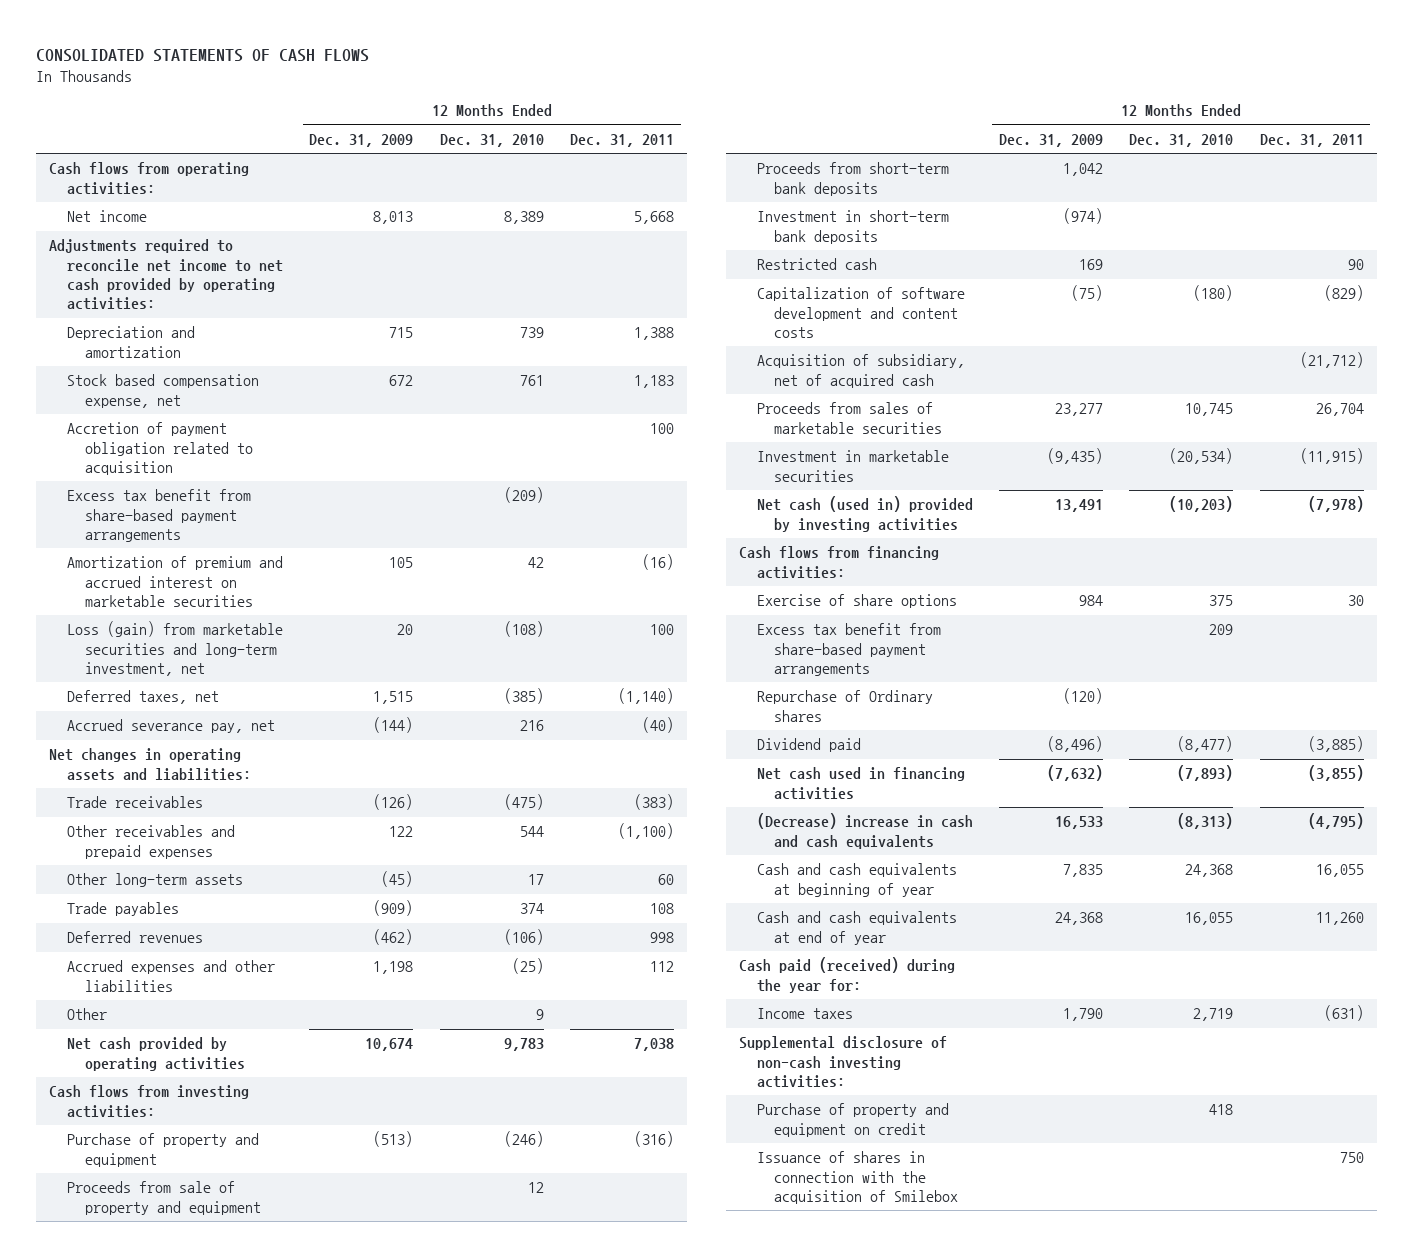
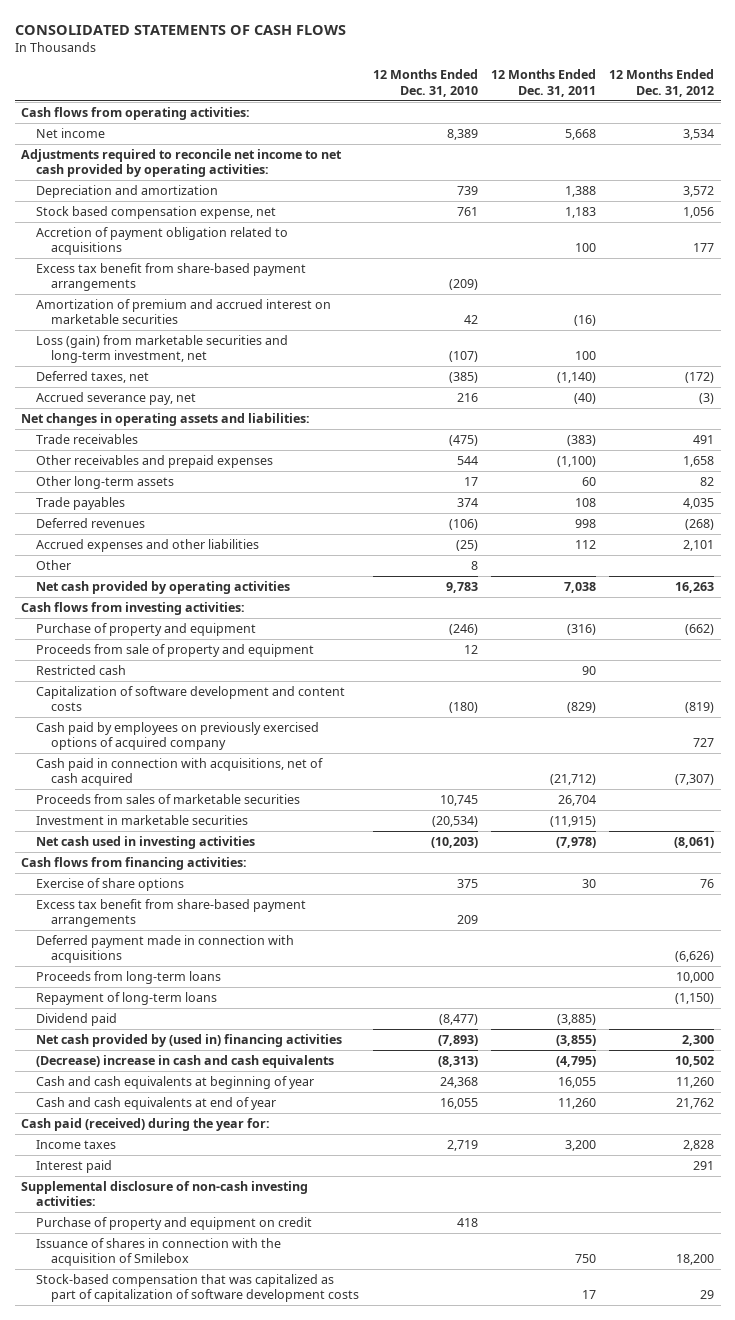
[309,133,414,147] Dec. 31, 2009 -> none
none -> [609,69,715,97] 12 Months Ended Dec. 31, 2012
[66,422,253,476] Accretion of payment obligation related to acquisition -> [36,226,289,256] Accretion of payment obligation related to acquisitions
[503,621,544,638] (108) -> [448,351,478,363] (107)
[535,1009,544,1021] 9 -> [470,560,478,570] 8
[756,162,949,196] Proceeds from short-term bank deposits -> none
[756,210,949,244] Investment in short-term bank deposits -> none
none -> [36,721,320,751] Cash paid by employees on previously exercised options of acquired company
[756,354,965,388] Acquisition of subsidiary, net of acquired cash -> [36,757,324,787] Cash paid in connection with acquisitions, net of cash acquired
[756,496,973,532] Net cash (used in) provided by investing activities -> [36,835,256,849] Net cash used in investing activities
[756,690,933,722] Repurchase of Ordinary shares -> none
none -> [36,934,295,964] Deferred payment made in connection with acquisitions
none -> [36,970,222,984] Proceeds from long-term loans
none -> [36,991,218,1005] Repayment of long-term loans
[756,767,965,800] Net cash used in financing activities -> [36,1033,343,1047] Net cash provided by (used in) financing activities
[1323,1005,1364,1022] (631) -> [564,1139,596,1151] 3,200
none -> [36,1159,113,1173] Interest paid
none -> [36,1273,360,1303] Stock-based compensation that was capitalized as part of capitalization of software development costs

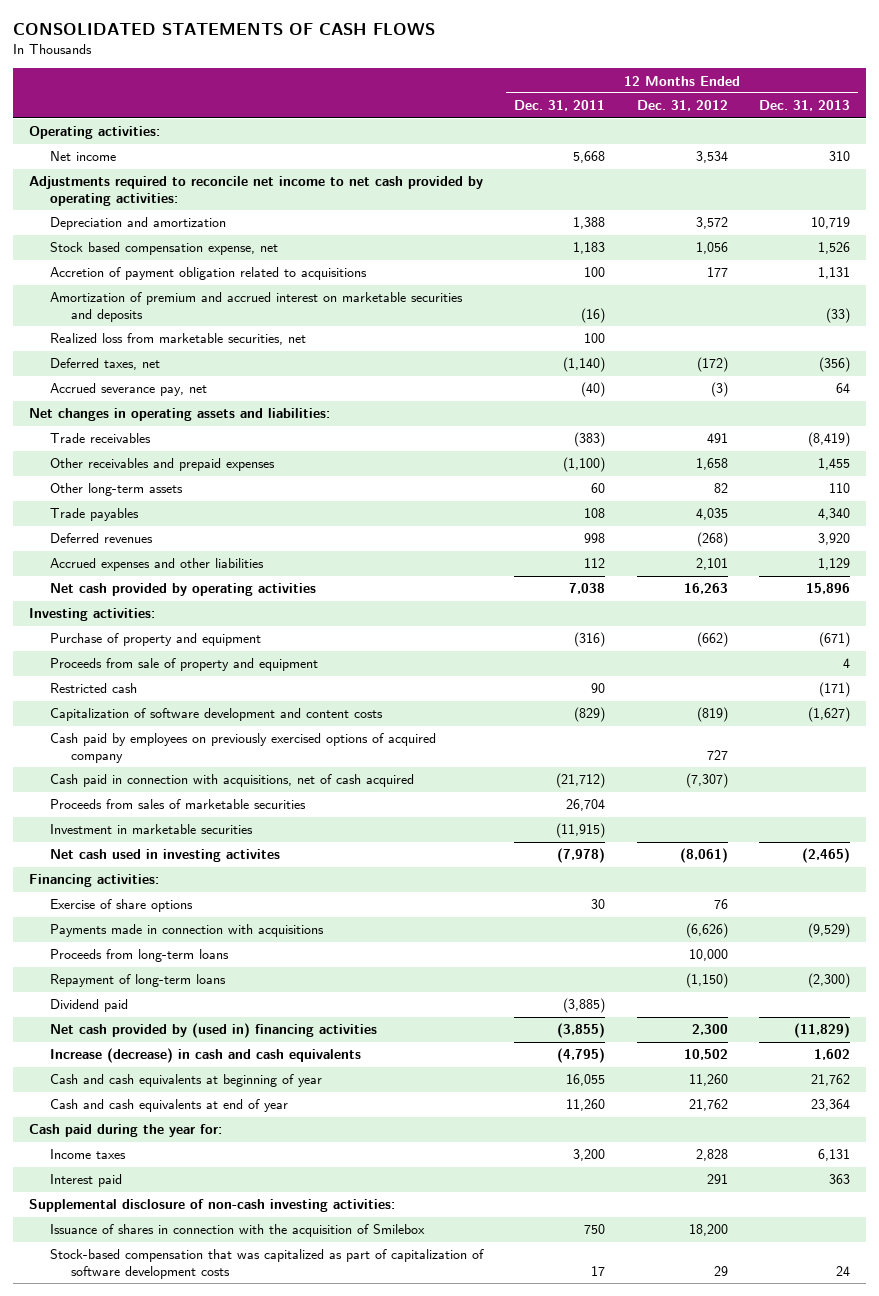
[372,69,478,97] 12 Months Ended Dec. 31, 2010 -> none
none -> [759,100,851,112] Dec. 31, 2013
[21,106,251,120] Cash flows from operating activities: -> [28,126,160,140] Operating activities:
[36,262,307,292] Excess tax benefit from share-based payment arrangements -> none
[36,298,332,325] Amortization of premium and accrued interest on marketable securities -> [49,292,463,322] Amortization of premium and accrued interest on marketable securities and deposits
[36,334,289,364] Loss (gain) from marketable securities and long-term investment, net -> [49,333,306,346] Realized loss from marketable securities, net
[36,559,72,570] Other -> none
[21,601,246,615] Cash flows from investing activities: -> [28,608,155,622] Investing activities:
[36,835,256,849] Net cash used in investing activities -> [49,849,280,863] Net cash used in investing activites
[21,856,248,870] Cash flows from financing activities: -> [28,874,159,888] Financing activities:
[36,898,307,928] Excess tax benefit from share-based payment arrangements -> none
[36,934,295,964] Deferred payment made in connection with acquisitions -> [49,924,324,938] Payments made in connection with acquisitions
[36,1054,335,1068] (Decrease) increase in cash and cash equivalents -> [49,1048,361,1064] Increase (decrease) in cash and cash equivalents
[21,1117,271,1131] Cash paid (received) during the year for: -> [28,1124,222,1138] Cash paid during the year for:
[36,1216,313,1230] Purchase of property and equipment on credit -> none

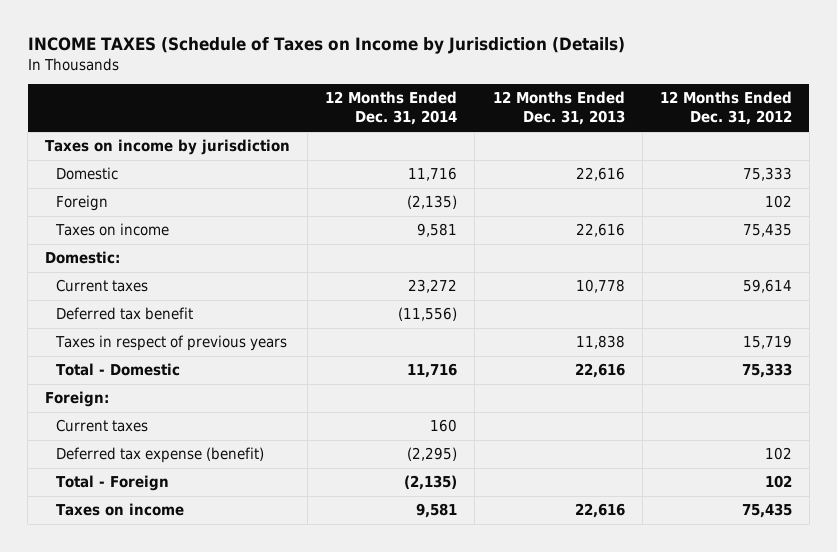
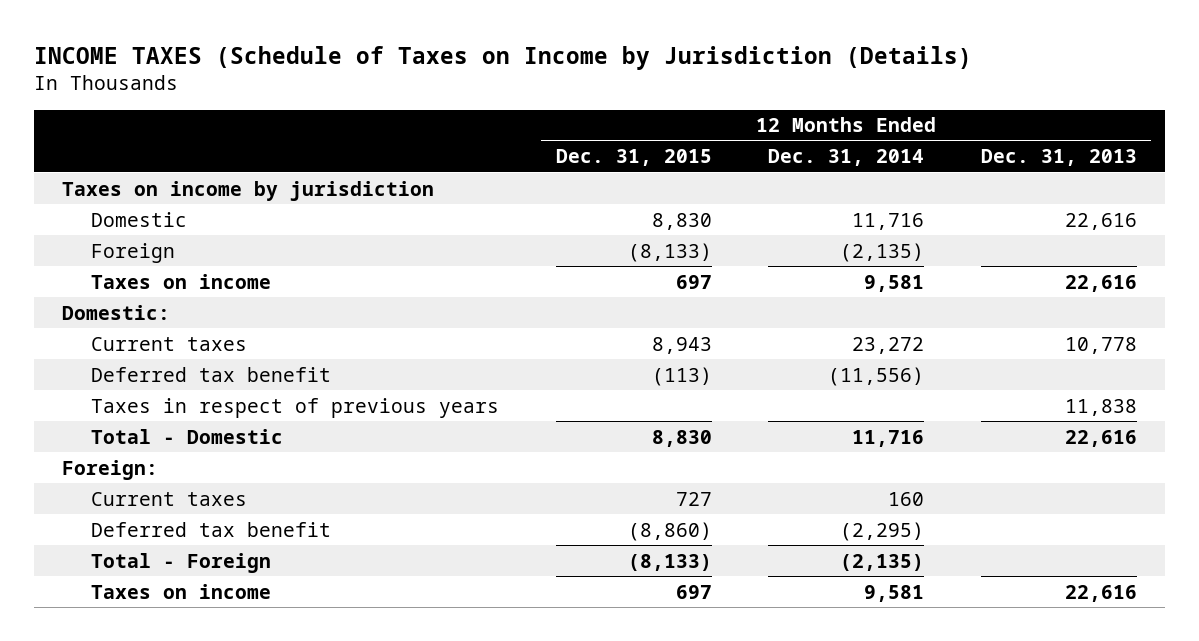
[659,91,792,126] 12 Months Ended Dec. 31, 2012 -> none
none -> [555,149,712,167] Dec. 31, 2015
[55,447,264,464] Deferred tax expense (benefit) -> [91,521,332,537] Deferred tax benefit

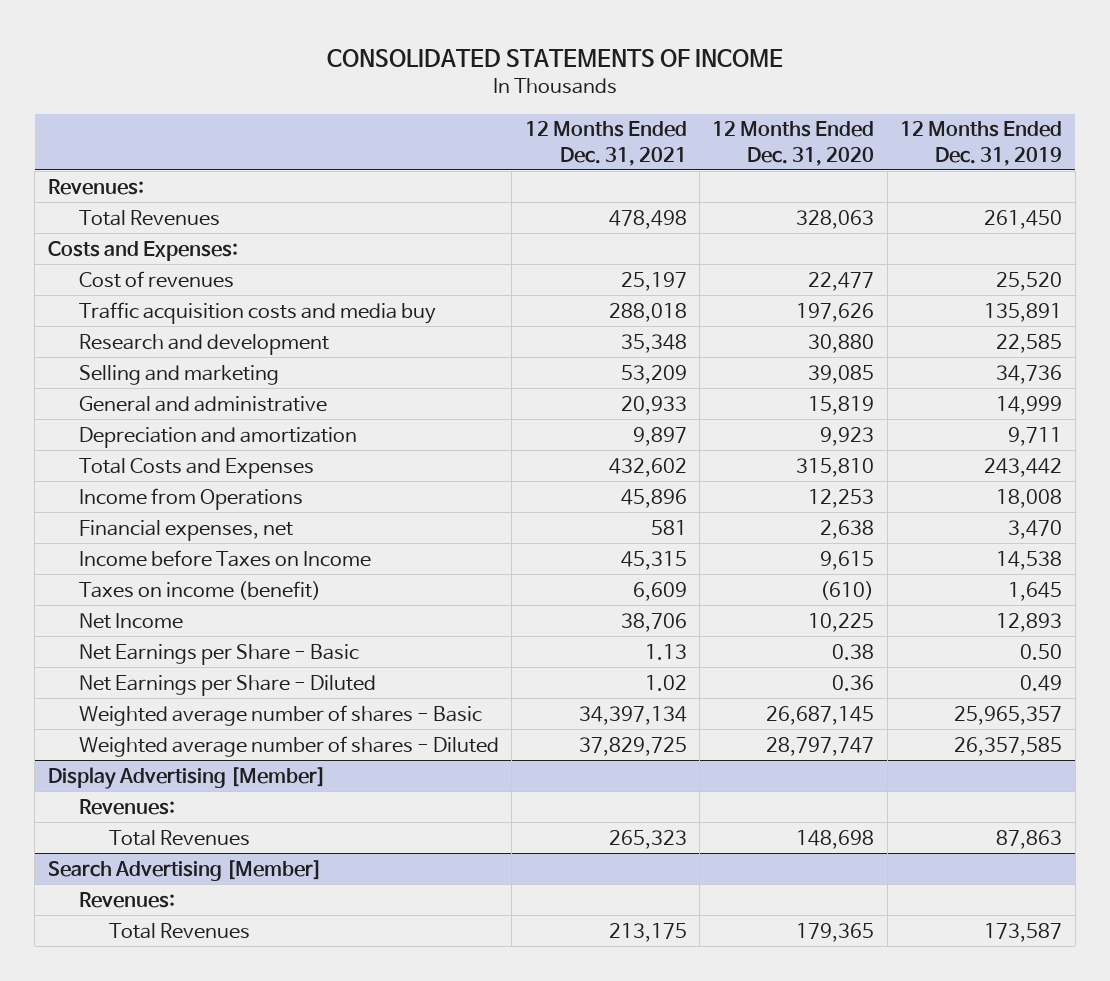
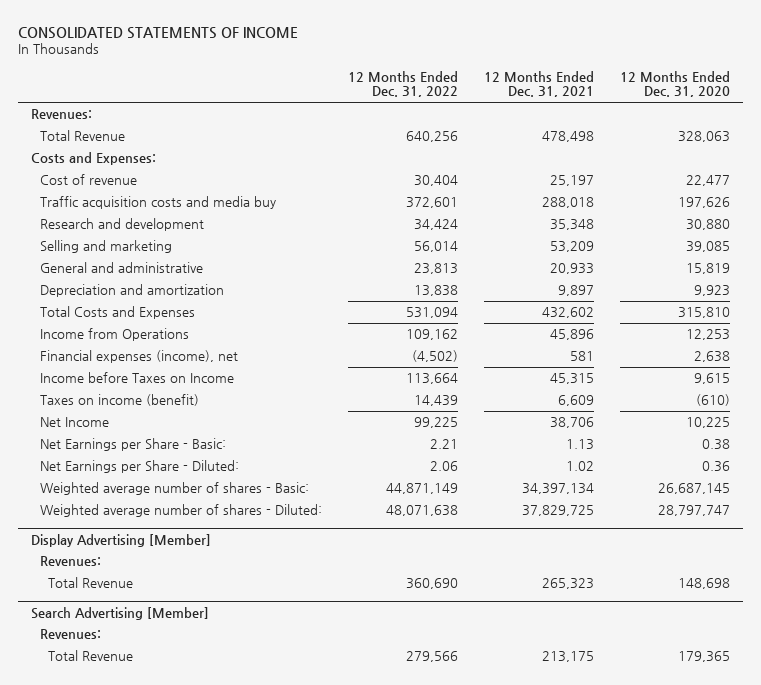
[900,121,1063,166] 12 Months Ended Dec. 31, 2019 -> none
none -> [347,71,458,98] 12 Months Ended Dec. 31, 2022
[78,209,220,226] Total Revenues -> [39,130,125,142] Total Revenue
[78,270,234,288] Cost of revenues -> [39,174,137,186] Cost of revenue
[78,519,293,541] Financial expenses, net -> [39,350,238,364] Financial expenses (income), net
[78,643,359,665] Net Earnings per Share - Basic -> [39,438,226,452] Net Earnings per Share - Basic:
[78,674,376,696] Net Earnings per Share - Diluted -> [39,460,239,474] Net Earnings per Share - Diluted:
[78,704,482,726] Weighted average number of shares - Basic -> [39,482,309,496] Weighted average number of shares - Basic:
[78,735,499,757] Weighted average number of shares - Diluted -> [39,504,322,518] Weighted average number of shares - Diluted:
[109,829,251,846] Total Revenues -> [48,577,134,589] Total Revenue
[109,922,251,939] Total Revenues -> [48,650,134,662] Total Revenue

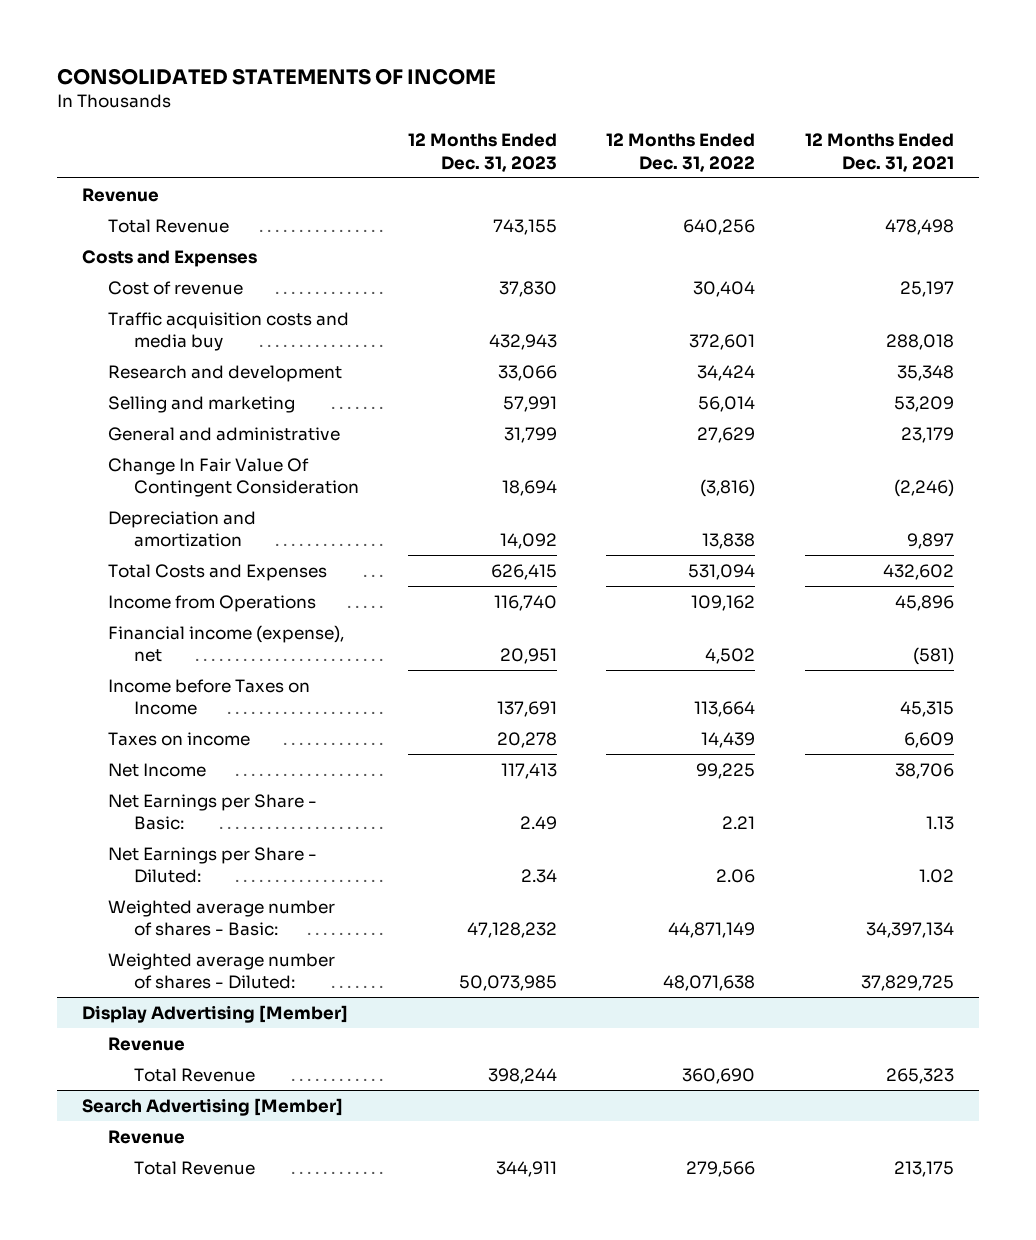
[620,71,731,98] 12 Months Ended Dec. 31, 2020 -> none
none -> [407,133,557,172] 12 Months Ended Dec. 31, 2023
[30,109,92,120] Revenues: -> [82,187,160,202] Revenue
[30,152,156,166] Costs and Expenses: -> [82,249,258,267] Costs and Expenses
[413,263,458,275] 23,813 -> [697,426,756,443] 27,629
[549,263,594,275] 20,933 -> [900,426,954,443] 23,179
none -> [107,457,359,498] Change In Fair Value Of Contingent Consideration
[39,350,238,364] Financial expenses (income), net -> [107,624,344,663] Financial income (expense), net
[411,350,458,363] (4,502) -> [705,648,756,665] 4,502
[569,351,594,362] 581 -> [912,647,954,666] (581)
[39,394,199,407] Taxes on income (benefit) -> [107,731,250,746] Taxes on income
[39,556,101,567] Revenues: -> [107,1036,185,1051] Revenue
[39,629,101,640] Revenues: -> [107,1129,185,1144] Revenue

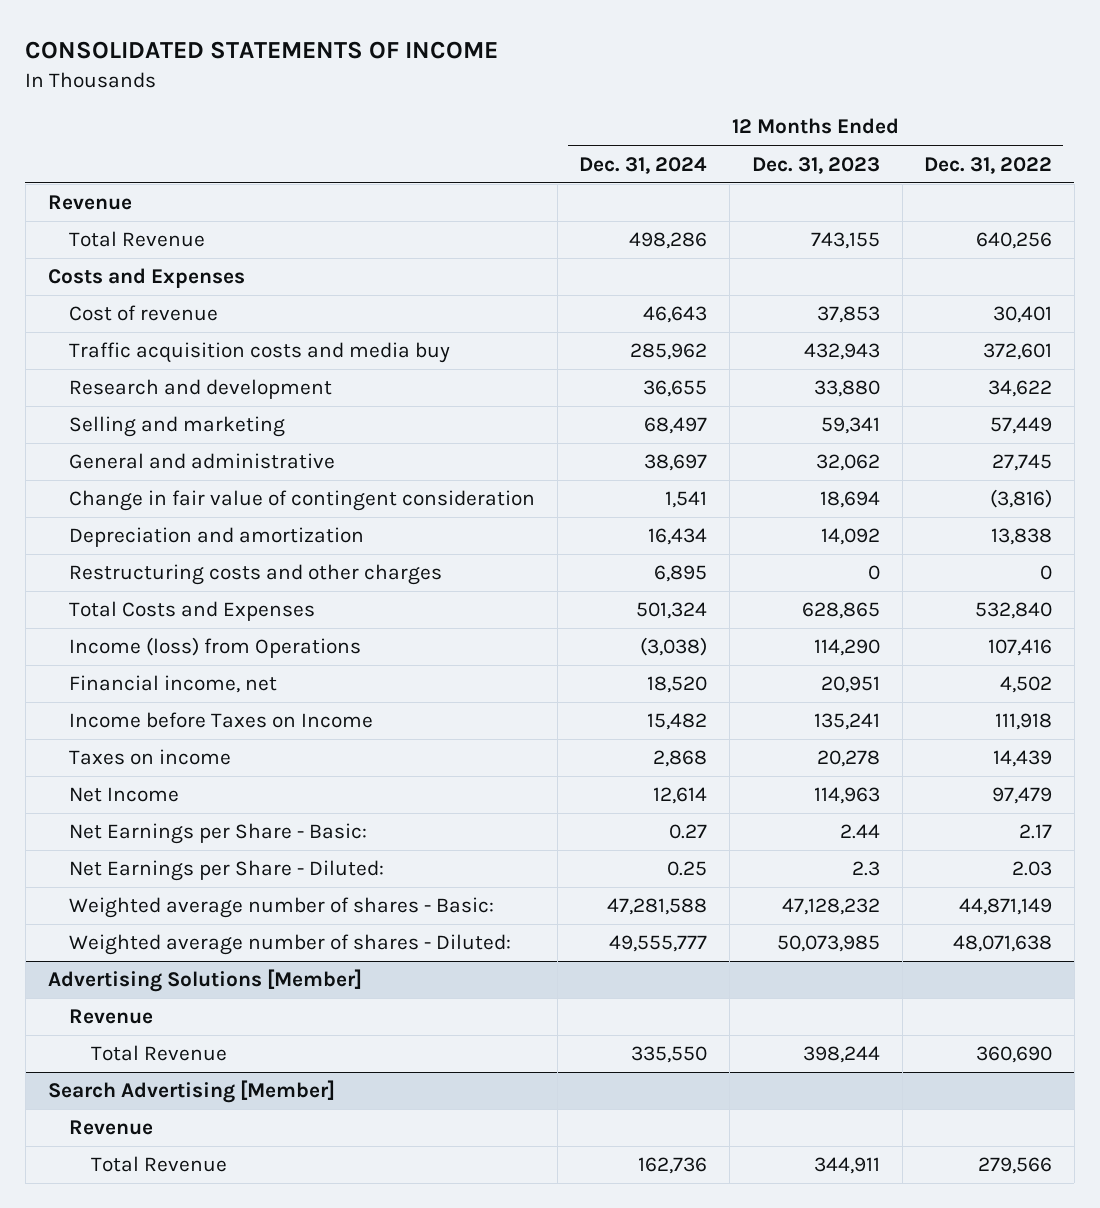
[804,133,954,172] 12 Months Ended Dec. 31, 2021 -> none
none -> [579,156,708,174] Dec. 31, 2024
[498,280,557,297] 37,830 -> [816,306,880,324] 37,853
[693,280,756,297] 30,404 -> [993,306,1053,324] 30,401
[497,364,557,381] 33,066 -> [813,380,880,398] 33,880
[697,364,756,381] 34,424 -> [988,380,1053,398] 34,622
[502,395,557,412] 57,991 -> [820,417,880,435] 59,341
[698,395,756,412] 56,014 -> [990,417,1053,435] 57,449
[503,426,557,443] 31,799 -> [815,454,880,472] 32,062
[697,426,756,443] 27,629 -> [992,454,1053,472] 27,745
[107,457,359,498] Change In Fair Value Of Contingent Consideration -> [69,490,536,512] Change in fair value of contingent consideration
none -> [69,564,443,586] Restructuring costs and other charges
[490,563,557,580] 626,415 -> [801,602,880,620] 628,865
[688,563,756,580] 531,094 -> [975,602,1053,620] 532,840
[107,594,316,612] Income from Operations -> [69,637,362,659] Income (loss) from Operations
[493,594,557,611] 116,740 -> [813,639,880,657] 114,290
[691,594,756,611] 109,162 -> [988,639,1053,657] 107,416
[107,624,344,663] Financial income (expense), net -> [69,675,278,694] Financial income, net
[496,701,557,718] 137,691 -> [813,713,880,731] 135,241
[694,701,756,718] 113,664 -> [995,713,1053,731] 111,918
[500,762,557,779] 117,413 -> [813,787,880,805] 114,963
[696,762,756,779] 99,225 -> [992,787,1053,805] 97,479
[519,816,557,831] 2.49 -> [839,824,880,840] 2.44
[722,816,756,830] 2.21 -> [1019,824,1053,840] 2.17
[520,869,557,884] 2.34 -> [851,861,880,877] 2.3
[716,869,756,884] 2.06 -> [1012,861,1053,877] 2.03
[82,1004,349,1023] Display Advertising [Member] -> [47,969,362,993] Advertising Solutions [Member]

